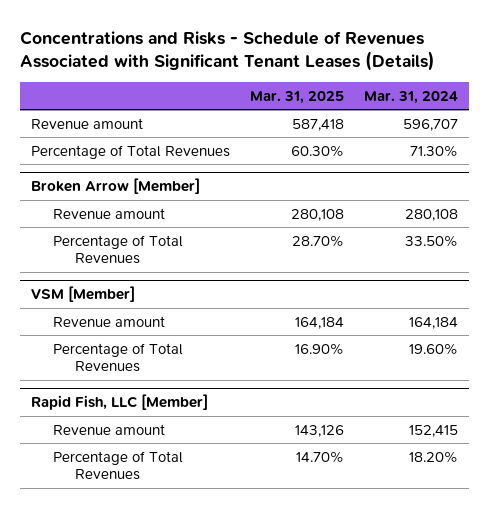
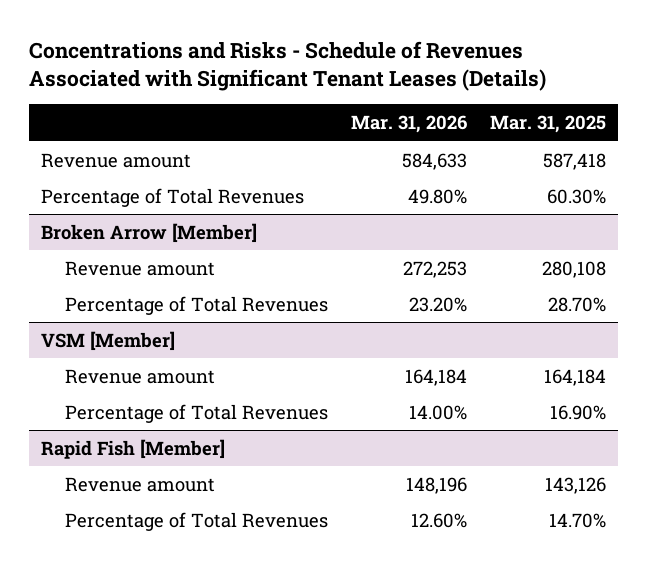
[364,90,459,104] Mar. 31, 2024 -> none
none -> [351,115,468,134] Mar. 31, 2026
[30,394,208,411] Rapid Fish, LLC [Member] -> [40,438,225,459] Rapid Fish [Member]

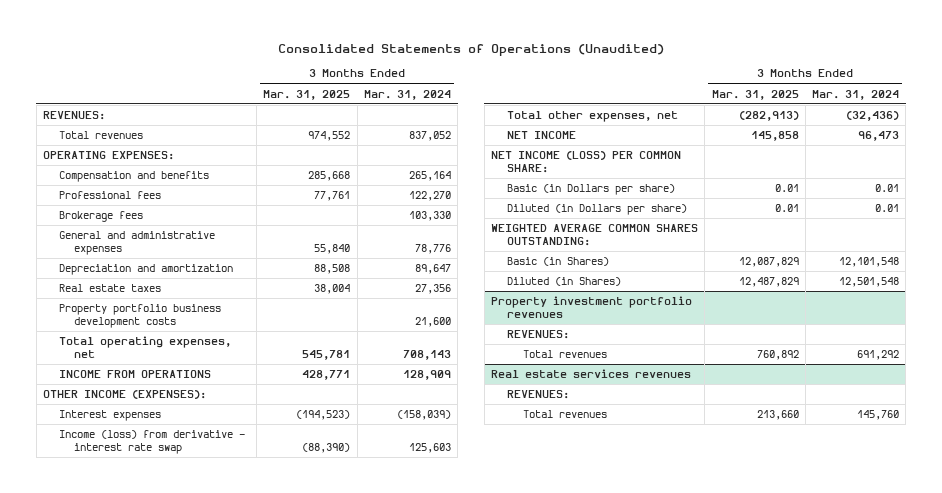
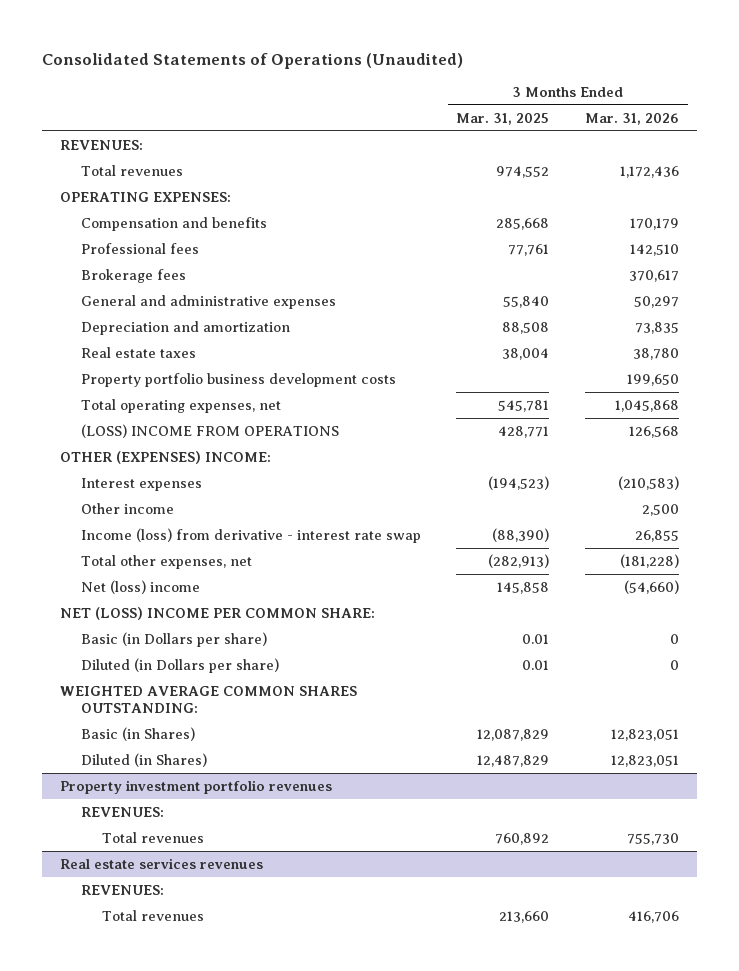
[363,89,451,100] Mar. 31, 2024 -> none
none -> [584,112,679,125] Mar. 31, 2026
[58,370,211,379] INCOME FROM OPERATIONS -> [80,423,339,438] (LOSS) INCOME FROM OPERATIONS
[42,390,206,400] OTHER INCOME (EXPENSES): -> [60,450,272,464] OTHER (EXPENSES) INCOME:
none -> [80,502,174,514] Other income
[506,131,576,140] NET INCOME -> [80,579,200,594] Net (loss) income
[491,151,682,174] NET INCOME (LOSS) PER COMMON SHARE: -> [60,606,376,620] NET (LOSS) INCOME PER COMMON SHARE:

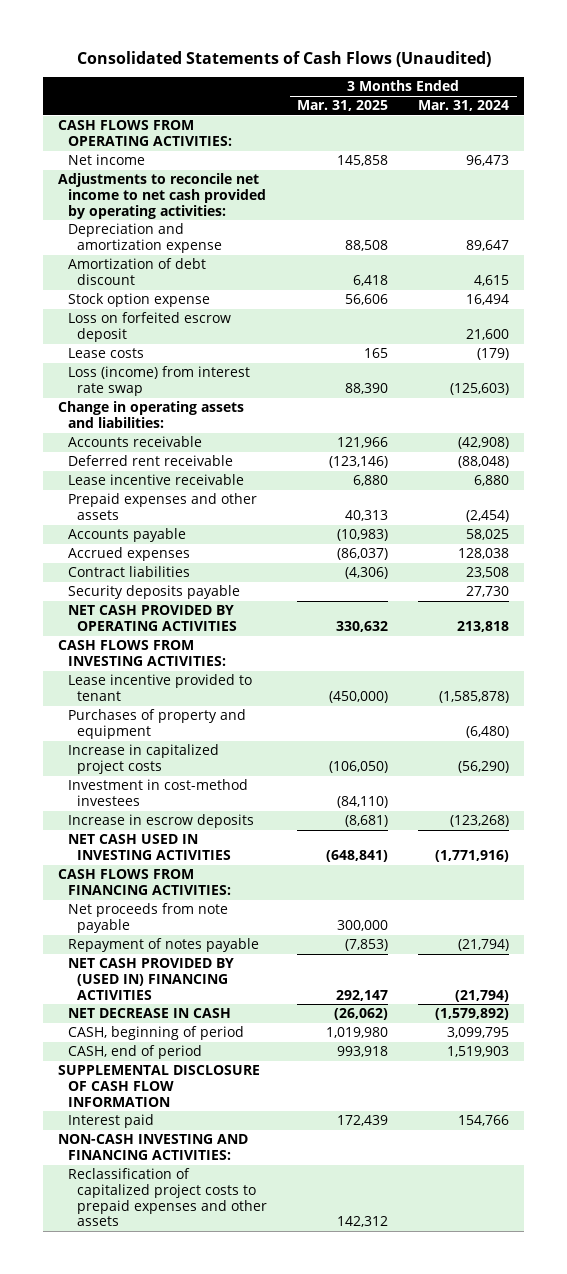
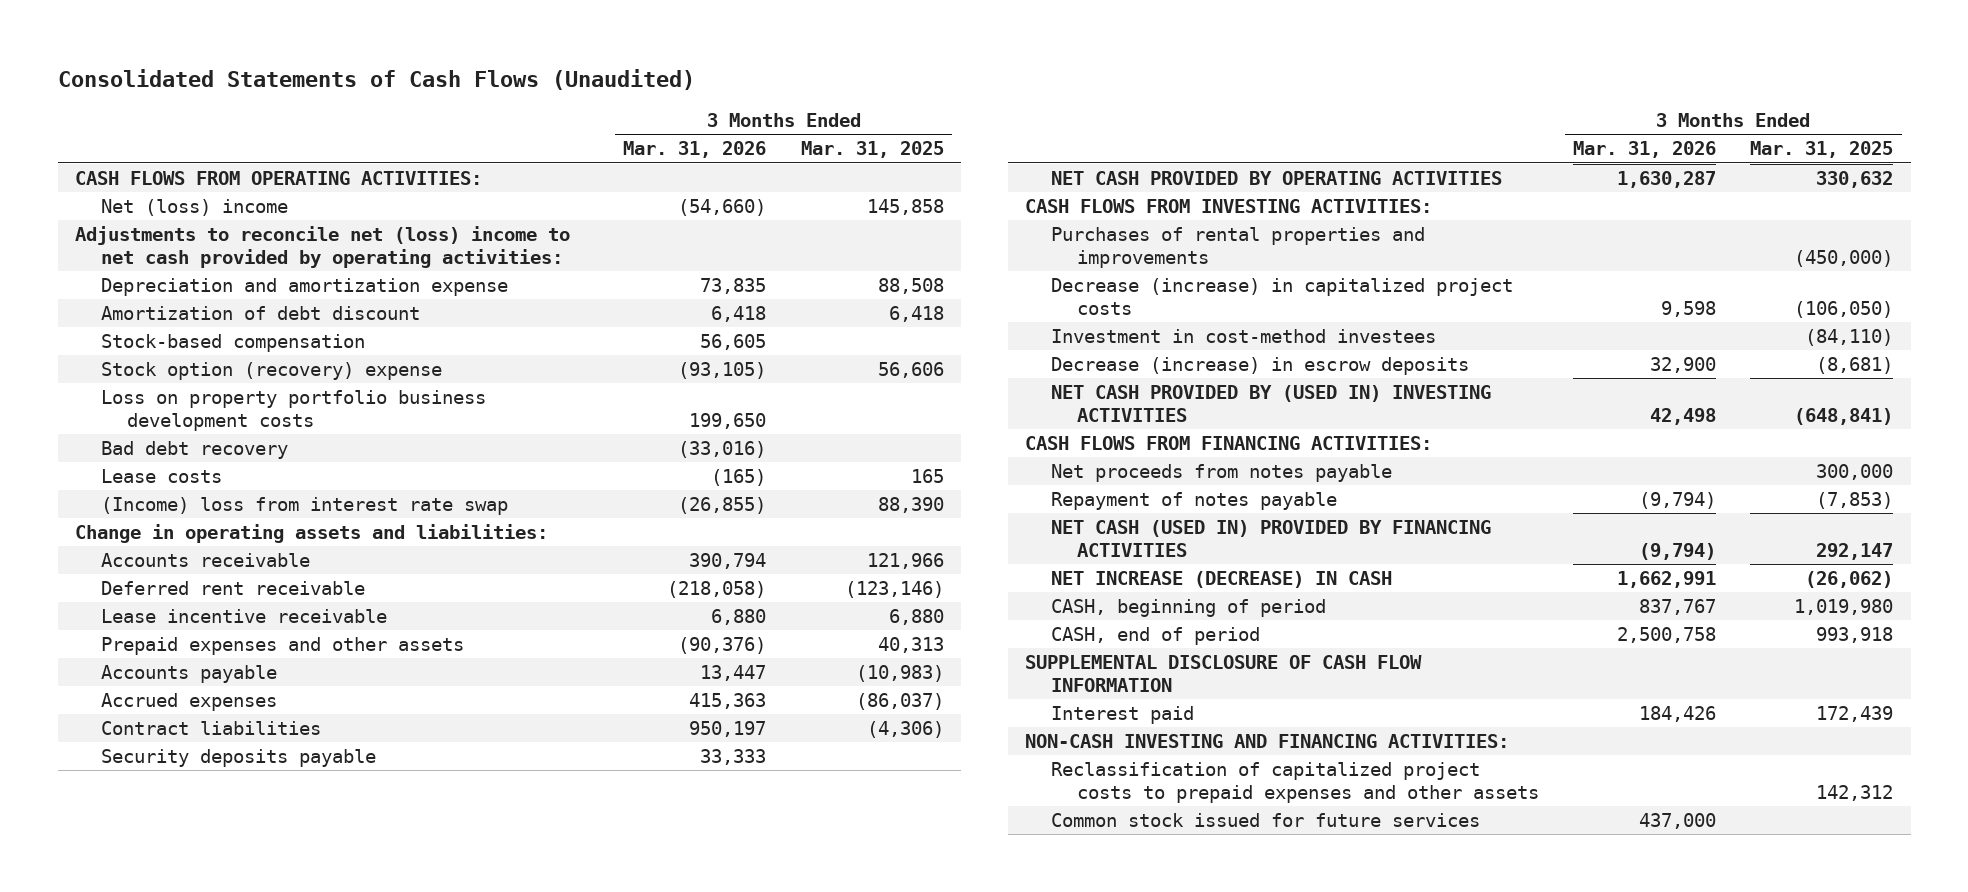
[418,100,510,112] Mar. 31, 2024 -> none
none -> [623,141,767,159] Mar. 31, 2026
[67,154,145,166] Net income -> [101,199,289,217] Net (loss) income
[58,173,266,219] Adjustments to reconcile net income to net cash provided by operating activities: -> [75,226,571,268] Adjustments to reconcile net (loss) income to net cash provided by operating activities:
[67,312,231,342] Loss on forfeited escrow deposit -> none
none -> [101,334,366,353] Stock-based compensation
[67,293,210,308] Stock option expense -> [101,362,443,381] Stock option (recovery) expense
none -> [101,390,487,431] Loss on property portfolio business development costs
none -> [101,441,289,460] Bad debt recovery
[67,366,250,396] Loss (income) from interest rate swap -> [101,497,509,516] (Income) loss from interest rate swap
[67,709,246,739] Purchases of property and equipment -> none
[67,674,252,701] Lease incentive provided to tenant -> [1050,227,1425,268] Purchases of rental properties and improvements
[67,744,219,774] Increase in capitalized project costs -> [1050,278,1513,315] Decrease (increase) in capitalized project costs
[67,814,254,829] Increase in escrow deposits -> [1050,357,1469,376] Decrease (increase) in escrow deposits
[67,834,232,860] NET CASH USED IN INVESTING ACTIVITIES -> [1050,385,1491,422] NET CASH PROVIDED BY (USED IN) INVESTING ACTIVITIES
[67,903,228,933] Net proceeds from note payable -> [1050,464,1392,483] Net proceeds from notes payable
[67,958,234,1000] NET CASH PROVIDED BY (USED IN) FINANCING ACTIVITIES -> [1050,520,1491,557] NET CASH (USED IN) PROVIDED BY FINANCING ACTIVITIES
[67,1008,231,1019] NET DECREASE IN CASH -> [1050,571,1392,589] NET INCREASE (DECREASE) IN CASH
none -> [1050,813,1480,828] Common stock issued for future services

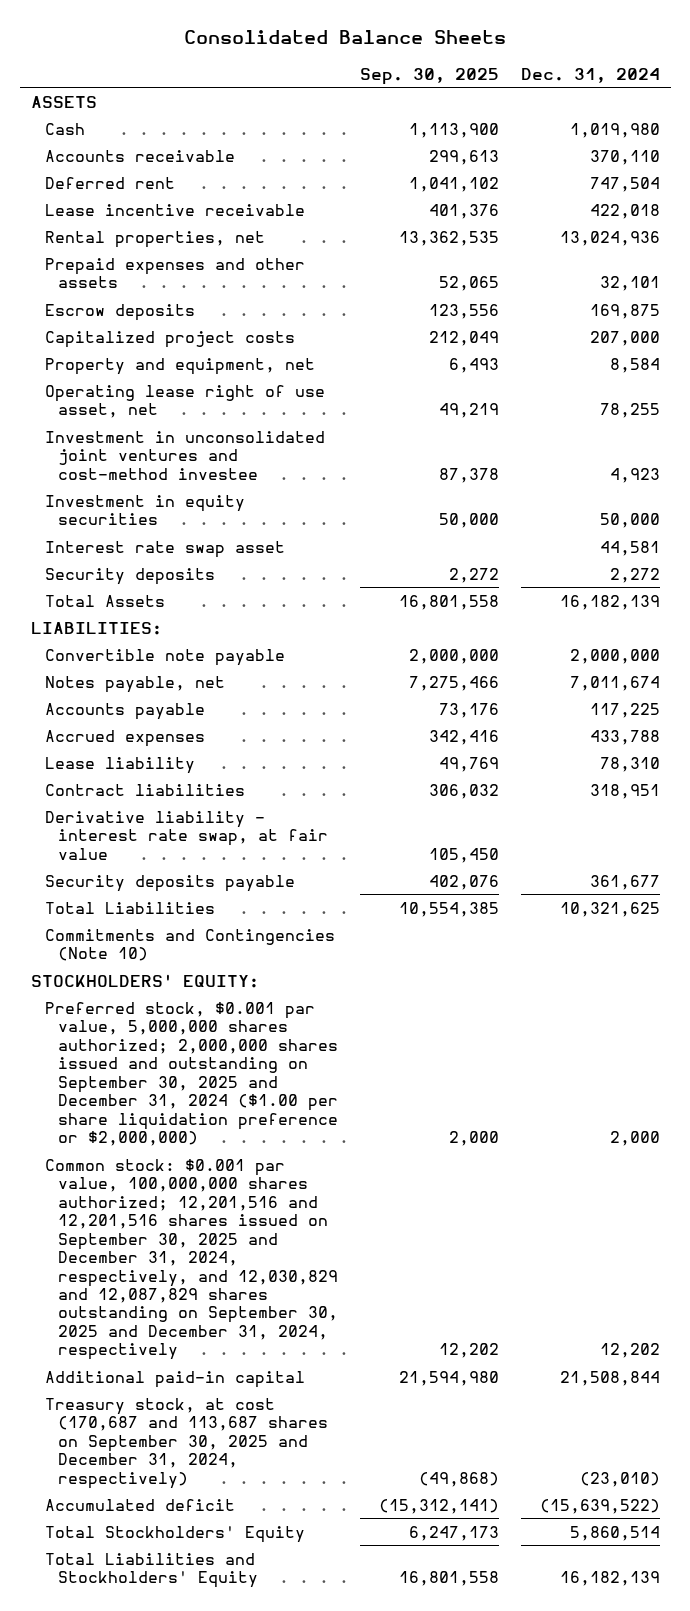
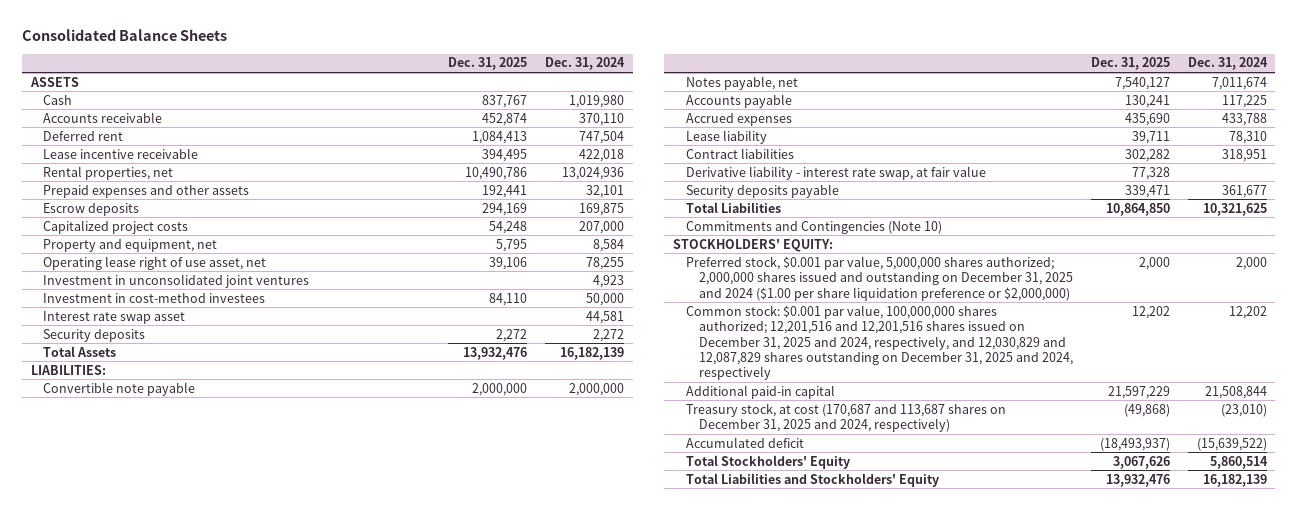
[360,67,500,85] Sep. 30, 2025 -> none
none -> [448,57,528,71] Dec. 31, 2025
[44,430,325,480] Investment in unconsolidated joint ventures and cost-method investee -> [43,273,310,288] Investment in unconsolidated joint ventures
[44,494,245,526] Investment in equity securities -> [43,292,266,303] Investment in cost-method investees
[44,1001,339,1146] Preferred stock, $0.001 par value, 5,000,000 shares authorized; 2,000,000 shares issued and outstanding on September 30, 2025 and December 31, 2024 ($1.00 per share liquidation preference or $2,000,000) -> [686,255,1073,301] Preferred stock, $0.001 par value, 5,000,000 shares authorized; 2,000,000 shares issued and outstanding on December 31, 2025 and 2024 ($1.00 per share liquidation preference or $2,000,000)
[44,1158,339,1361] Common stock: $0.001 par value, 100,000,000 shares authorized; 12,201,516 and 12,201,516 shares issued on September 30, 2025 and December 31, 2024, respectively, and 12,030,829 and 12,087,829 shares outstanding on September 30, 2025 and December 31, 2024, respectively -> [686,304,1073,381] Common stock: $0.001 par value, 100,000,000 shares authorized; 12,201,516 and 12,201,516 shares issued on December 31, 2025 and 2024, respectively, and 12,030,829 and 12,087,829 shares outstanding on December 31, 2025 and 2024, respectively
[44,1397,329,1489] Treasury stock, at cost (170,687 and 113,687 shares on September 30, 2025 and December 31, 2024, respectively) -> [686,402,1007,433] Treasury stock, at cost (170,687 and 113,687 shares on December 31, 2025 and 2024, respectively)

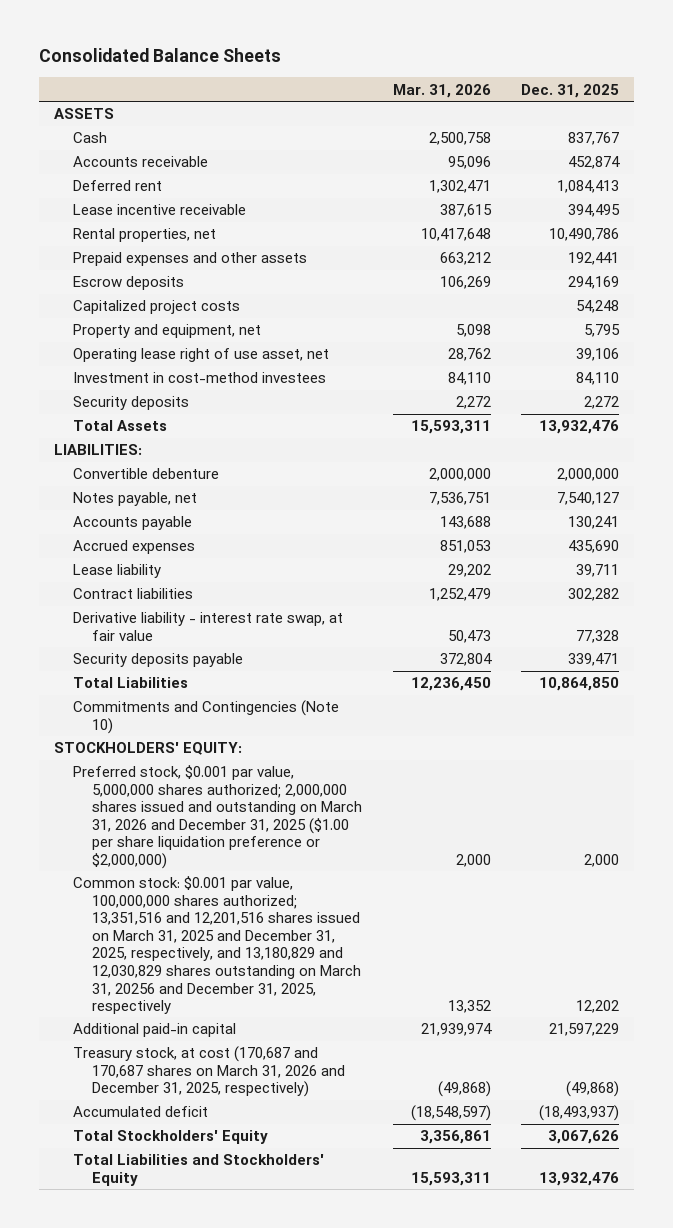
[544,57,625,71] Dec. 31, 2024 -> none
none -> [392,83,491,98] Mar. 31, 2026
[43,273,310,288] Investment in unconsolidated joint ventures -> none
[43,310,186,324] Interest rate swap asset -> none
[43,381,196,396] Convertible note payable -> [73,468,220,480] Convertible debenture
[686,255,1073,301] Preferred stock, $0.001 par value, 5,000,000 shares authorized; 2,000,000 shares issued and outstanding on December 31, 2025 and 2024 ($1.00 per share liquidation preference or $2,000,000) -> [73,765,363,869] Preferred stock, $0.001 par value, 5,000,000 shares authorized; 2,000,000 shares issued and outstanding on March 31, 2026 and December 31, 2025 ($1.00 per share liquidation preference or $2,000,000)
[686,304,1073,381] Common stock: $0.001 par value, 100,000,000 shares authorized; 12,201,516 and 12,201,516 shares issued on December 31, 2025 and 2024, respectively, and 12,030,829 and 12,087,829 shares outstanding on December 31, 2025 and 2024, respectively -> [73,876,362,1015] Common stock: $0.001 par value, 100,000,000 shares authorized; 13,351,516 and 12,201,516 shares issued on March 31, 2025 and December 31, 2025, respectively, and 13,180,829 and 12,030,829 shares outstanding on March 31, 20256 and December 31, 2025, respectively
[686,402,1007,433] Treasury stock, at cost (170,687 and 113,687 shares on December 31, 2025 and 2024, respectively) -> [73,1046,346,1098] Treasury stock, at cost (170,687 and 170,687 shares on March 31, 2026 and December 31, 2025, respectively)

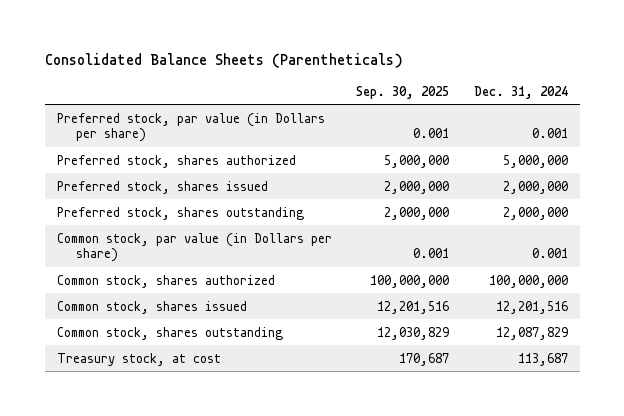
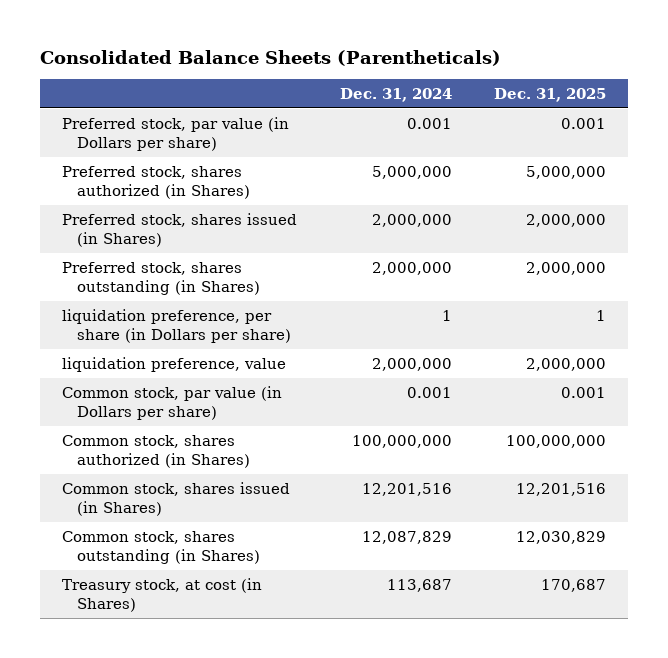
[356,85,450,99] Sep. 30, 2025 -> none
none -> [494,87,607,102] Dec. 31, 2025
[56,154,296,168] Preferred stock, shares authorized -> [61,166,251,200] Preferred stock, shares authorized (in Shares)
[56,180,268,194] Preferred stock, shares issued -> [61,213,297,248] Preferred stock, shares issued (in Shares)
[56,206,304,220] Preferred stock, shares outstanding -> [61,262,261,296] Preferred stock, shares outstanding (in Shares)
none -> [61,309,292,344] liquidation preference, per share (in Dollars per share)
none -> [61,357,286,373] liquidation preference, value
[56,274,275,288] Common stock, shares authorized -> [61,435,251,469] Common stock, shares authorized (in Shares)
[56,300,247,314] Common stock, shares issued -> [61,482,290,517] Common stock, shares issued (in Shares)
[56,326,283,340] Common stock, shares outstanding -> [61,531,261,565] Common stock, shares outstanding (in Shares)
[56,352,221,366] Treasury stock, at cost -> [61,578,262,613] Treasury stock, at cost (in Shares)

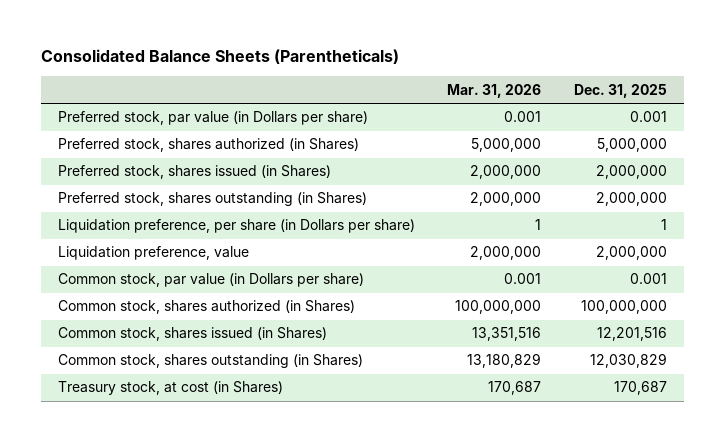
[339,87,452,102] Dec. 31, 2024 -> none
none -> [447,83,542,98] Mar. 31, 2026
[61,309,292,344] liquidation preference, per share (in Dollars per share) -> [57,219,415,234] Liquidation preference, per share (in Dollars per share)
[61,357,286,373] liquidation preference, value -> [57,246,249,261] Liquidation preference, value

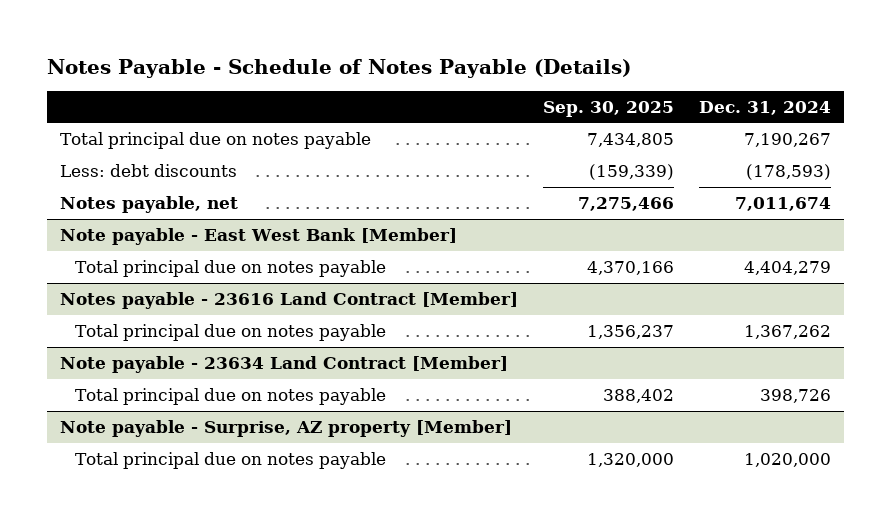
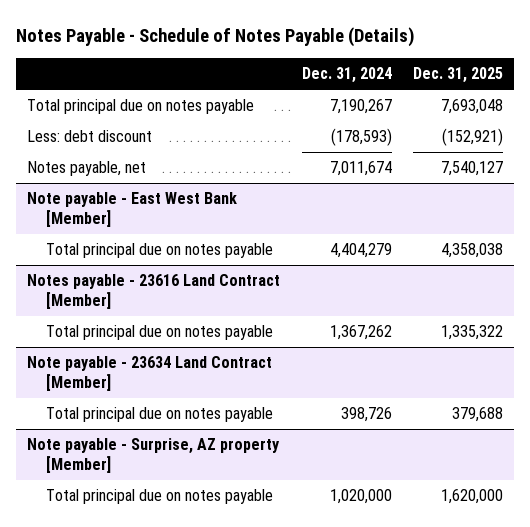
[542,100,674,117] Sep. 30, 2025 -> none
none -> [413,67,504,84] Dec. 31, 2025
[59,164,237,178] Less: debt discounts -> [27,130,153,143] Less: debt discount

